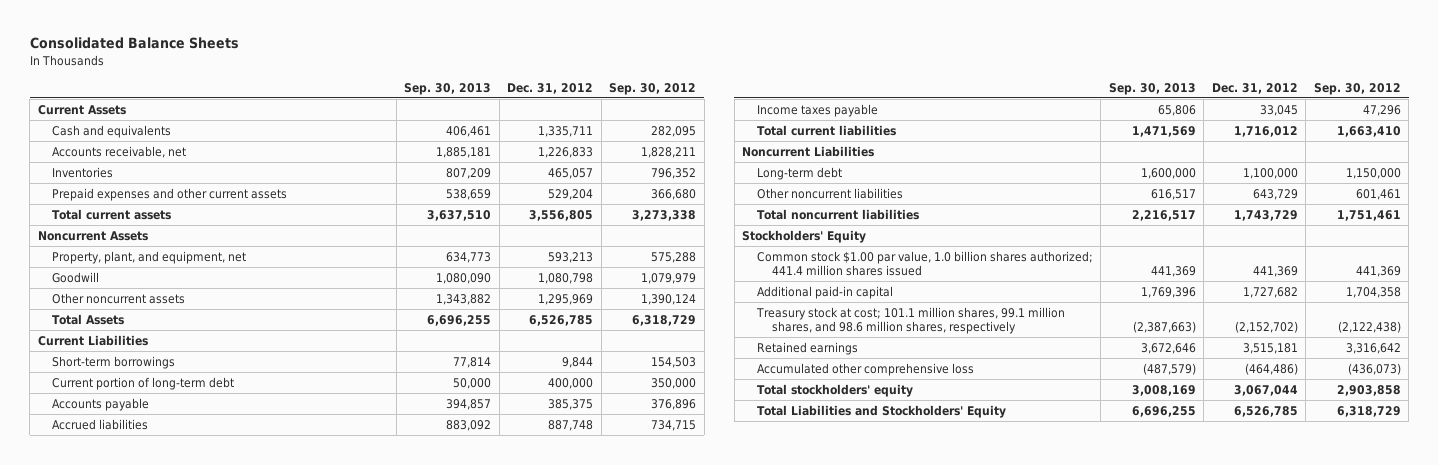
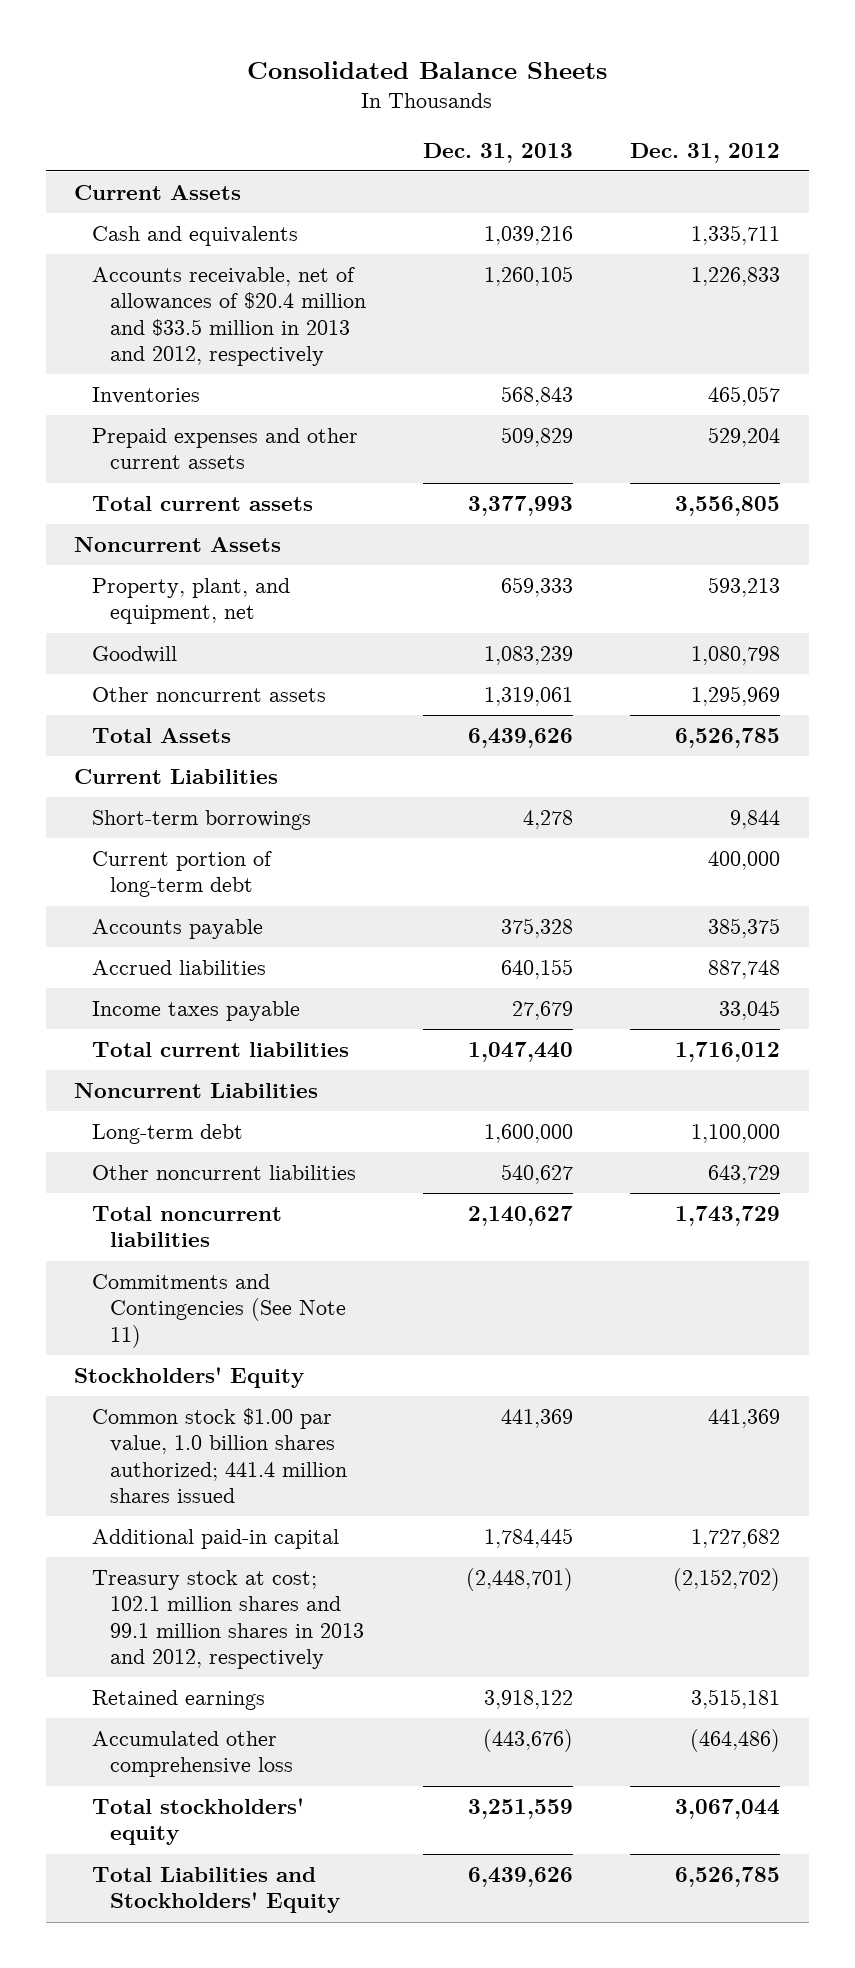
[404,82,492,95] Sep. 30, 2013 -> none
[609,82,697,95] Sep. 30, 2012 -> none
none -> [422,142,573,163] Dec. 31, 2013
[52,145,187,158] Accounts receivable, net -> [91,267,366,367] Accounts receivable, net of allowances of $20.4 million and $33.5 million in 2013 and 2012, respectively
none -> [91,1274,346,1348] Commitments and Contingencies (See Note 11)
[755,306,1065,335] Treasury stock at cost; 101.1 million shares, 99.1 million shares, and 98.6 million shares, respectively -> [91,1570,364,1670] Treasury stock at cost; 102.1 million shares and 99.1 million shares in 2013 and 2012, respectively

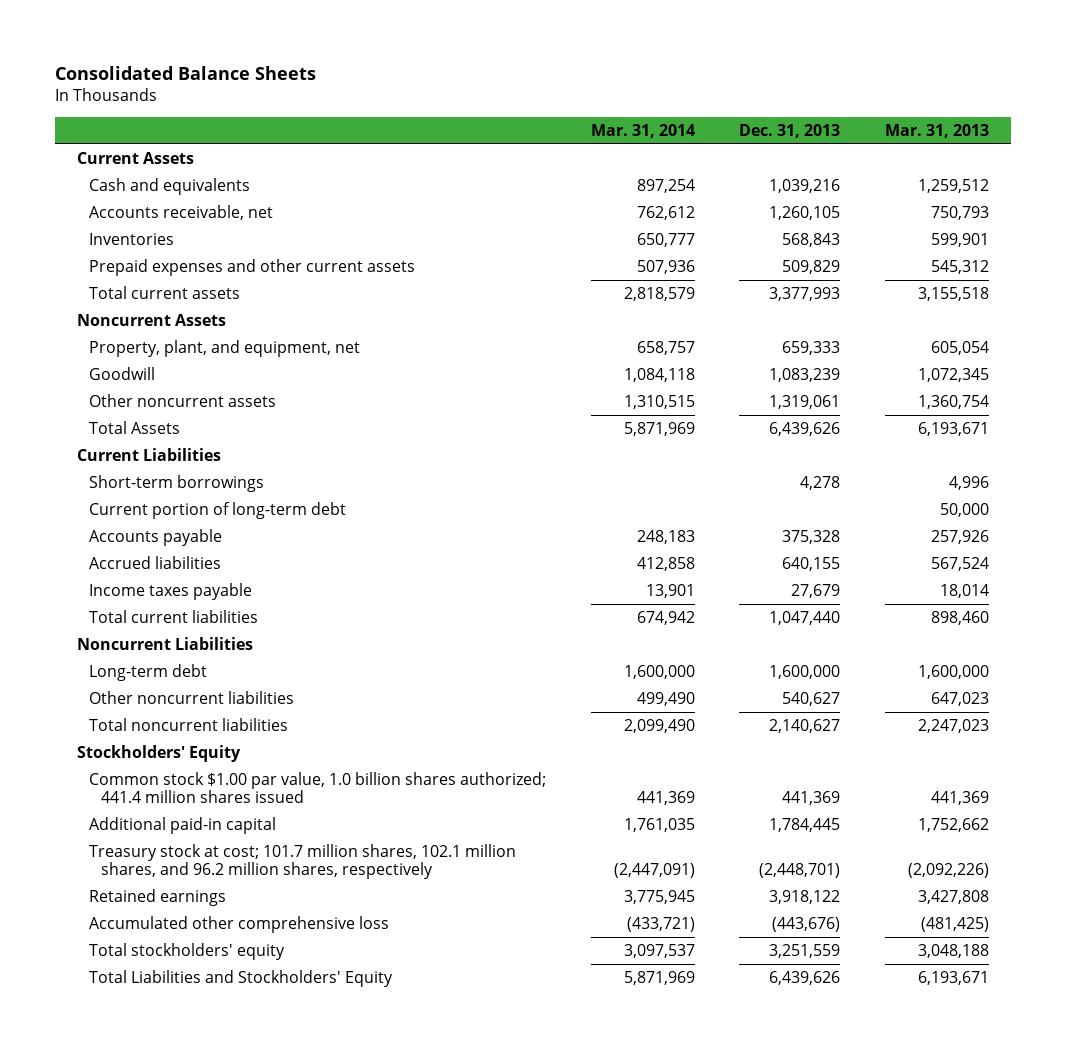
[630,142,781,163] Dec. 31, 2012 -> none
none -> [590,123,695,138] Mar. 31, 2014
none -> [884,123,989,138] Mar. 31, 2013
[91,267,366,367] Accounts receivable, net of allowances of $20.4 million and $33.5 million in 2013 and 2012, respectively -> [88,205,273,221] Accounts receivable, net
[91,1274,346,1348] Commitments and Contingencies (See Note 11) -> none
[91,1570,364,1670] Treasury stock at cost; 102.1 million shares and 99.1 million shares in 2013 and 2012, respectively -> [88,844,516,880] Treasury stock at cost; 101.7 million shares, 102.1 million shares, and 96.2 million shares, respectively

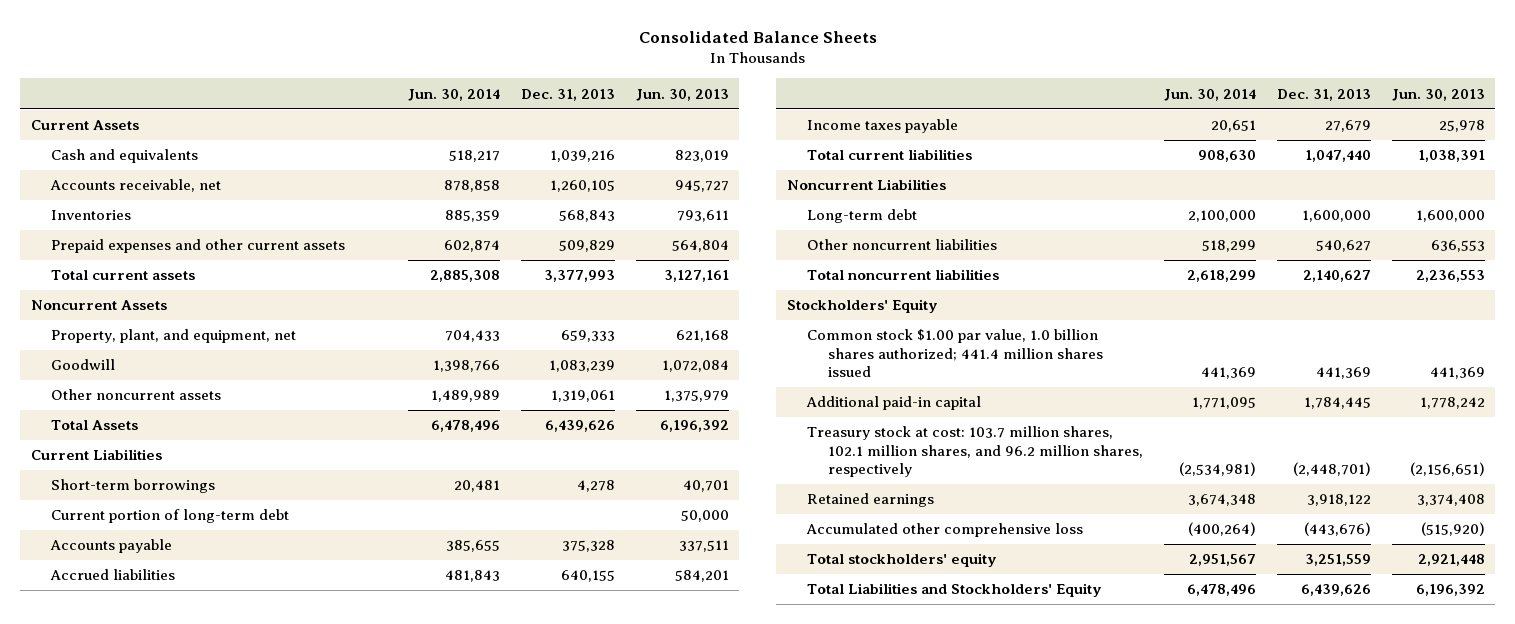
[590,123,695,138] Mar. 31, 2014 -> none
[884,123,989,138] Mar. 31, 2013 -> none
none -> [407,88,500,101] Jun. 30, 2014
none -> [635,88,729,101] Jun. 30, 2013
[88,844,516,880] Treasury stock at cost; 101.7 million shares, 102.1 million shares, and 96.2 million shares, respectively -> [807,426,1144,478] Treasury stock at cost: 103.7 million shares, 102.1 million shares, and 96.2 million shares, respectively

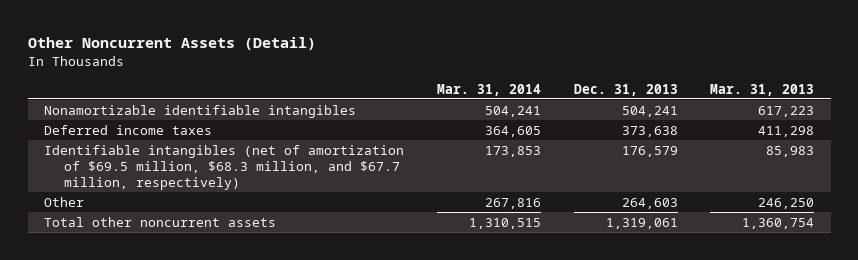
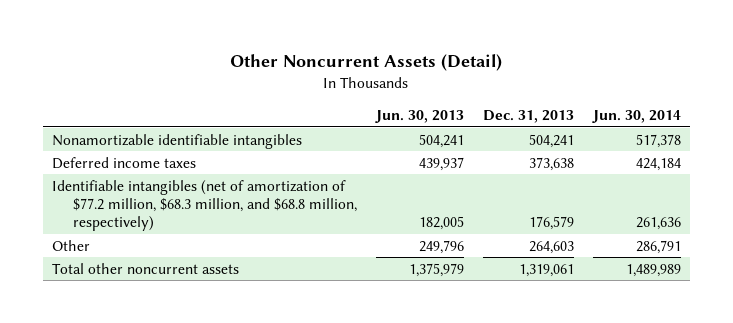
[436,83,541,96] Mar. 31, 2014 -> none
[710,83,815,96] Mar. 31, 2013 -> none
none -> [374,110,464,124] Jun. 30, 2013
none -> [591,110,681,124] Jun. 30, 2014
[44,144,405,190] Identifiable intangibles (net of amortization of $69.5 million, $68.3 million, and $67.7 million, respectively) -> [52,179,357,232] Identifiable intangibles (net of amortization of $77.2 million, $68.3 million, and $68.8 million, respectively)

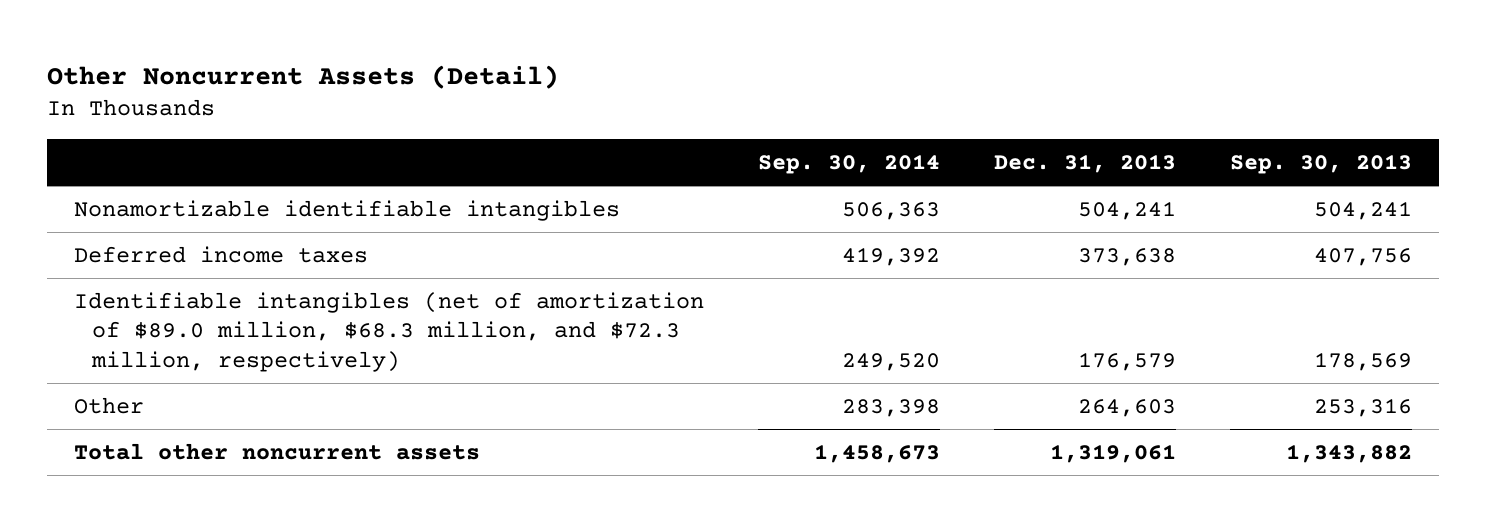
[374,110,464,124] Jun. 30, 2013 -> none
[591,110,681,124] Jun. 30, 2014 -> none
none -> [757,153,940,174] Sep. 30, 2014
none -> [1229,153,1412,174] Sep. 30, 2013
[52,179,357,232] Identifiable intangibles (net of amortization of $77.2 million, $68.3 million, and $68.8 million, respectively) -> [73,291,704,372] Identifiable intangibles (net of amortization of $89.0 million, $68.3 million, and $72.3 million, respectively)

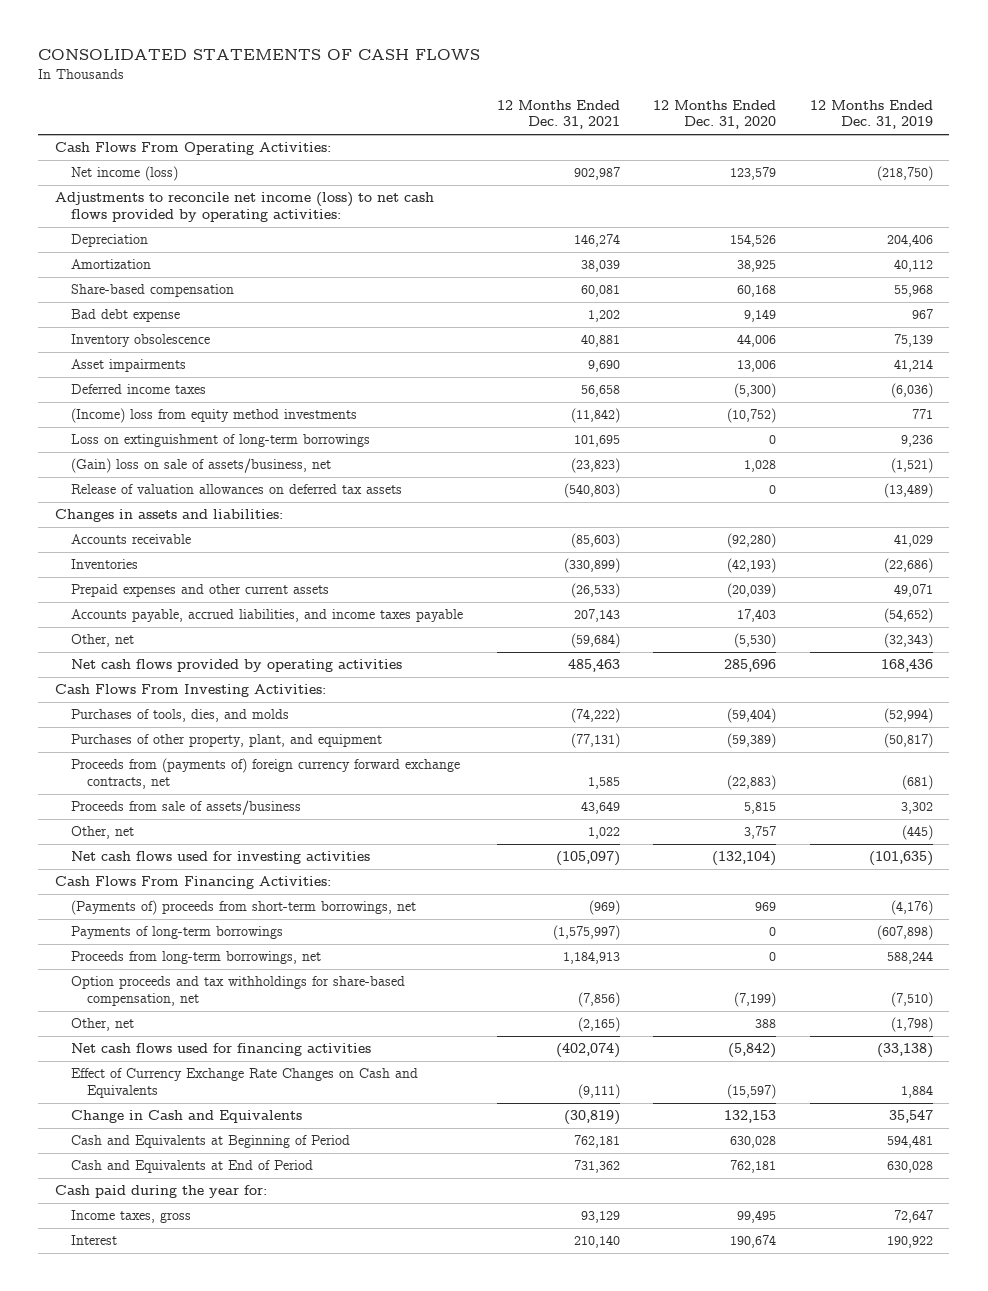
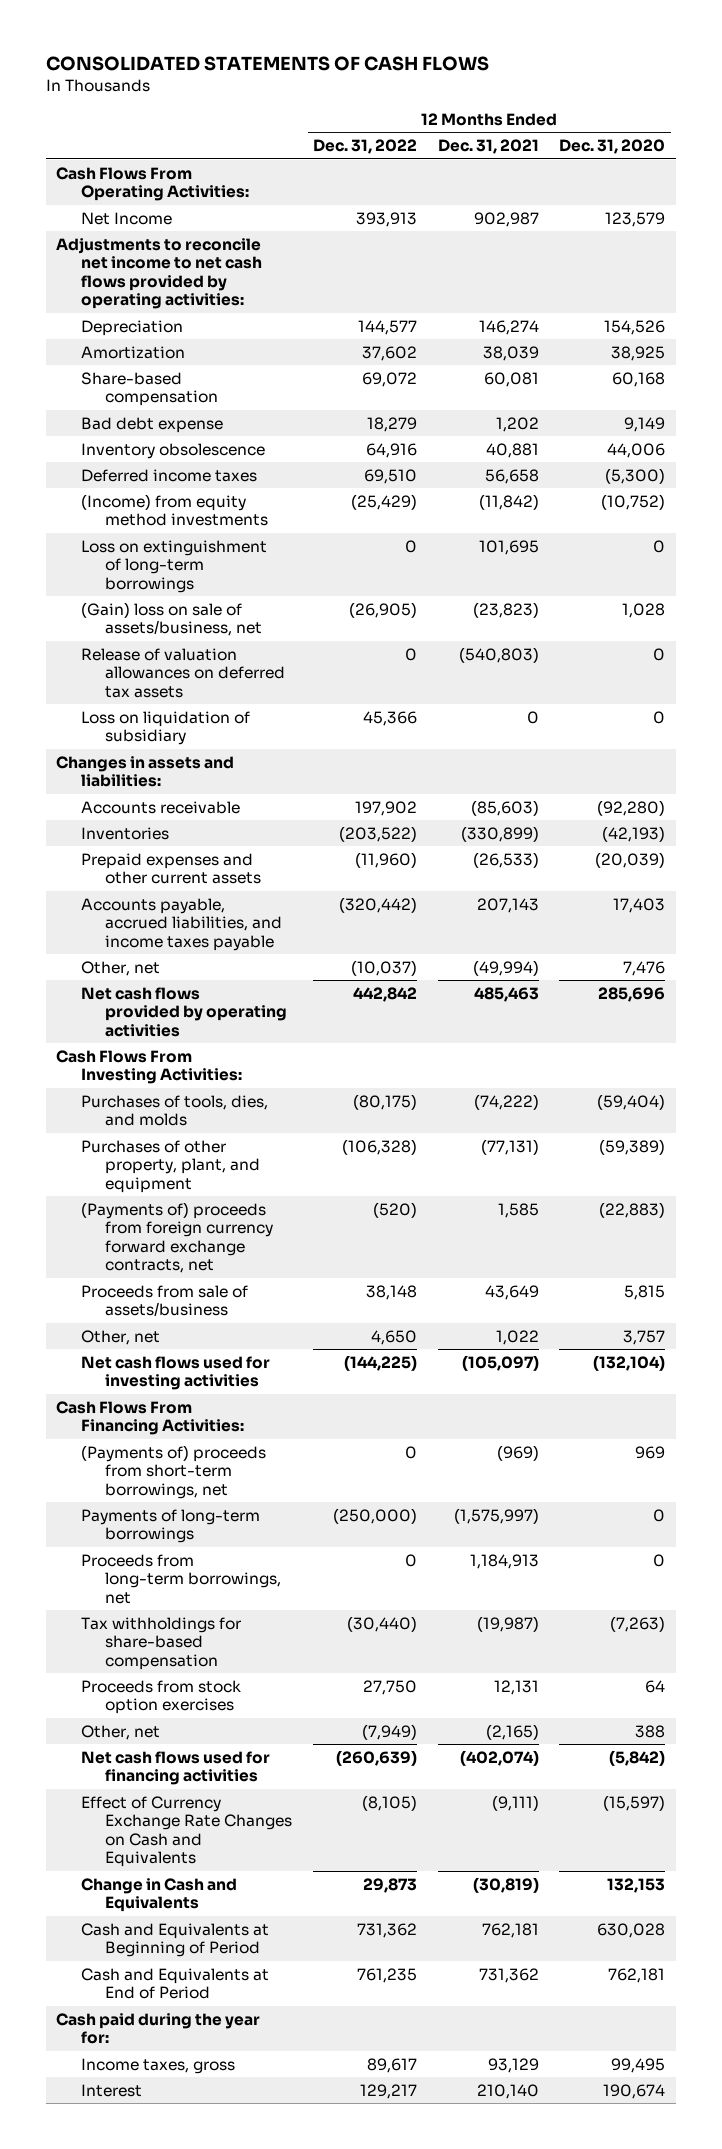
[809,99,933,130] 12 Months Ended Dec. 31, 2019 -> none
none -> [312,139,417,155] Dec. 31, 2022
[70,166,178,182] Net income (loss) -> [80,211,172,225] Net Income
[55,192,435,223] Adjustments to reconcile net income (loss) to net cash flows provided by operating activities: -> [56,237,262,310] Adjustments to reconcile net income to net cash flows provided by operating activities:
[70,359,186,373] Asset impairments -> none
[70,408,357,424] (Income) loss from equity method investments -> [80,493,269,527] (Income) from equity method investments
none -> [80,710,250,746] Loss on liquidation of subsidiary
[570,633,620,649] (59,684) -> [472,959,539,976] (49,994)
[734,633,777,649] (5,530) -> [623,960,666,976] 7,476
[70,758,460,790] Proceeds from (payments of) foreign currency forward exchange contracts, net -> [80,1201,274,1274] (Payments of) proceeds from foreign currency forward exchange contracts, net
[70,976,405,1007] Option proceeds and tax withholdings for share-based compensation, net -> [80,1616,241,1670] Tax withholdings for share-based compensation
[577,992,620,1008] (7,856) -> [476,1615,539,1632] (19,987)
[734,992,777,1008] (7,199) -> [610,1615,666,1632] (7,263)
none -> [80,1679,241,1715] Proceeds from stock option exercises

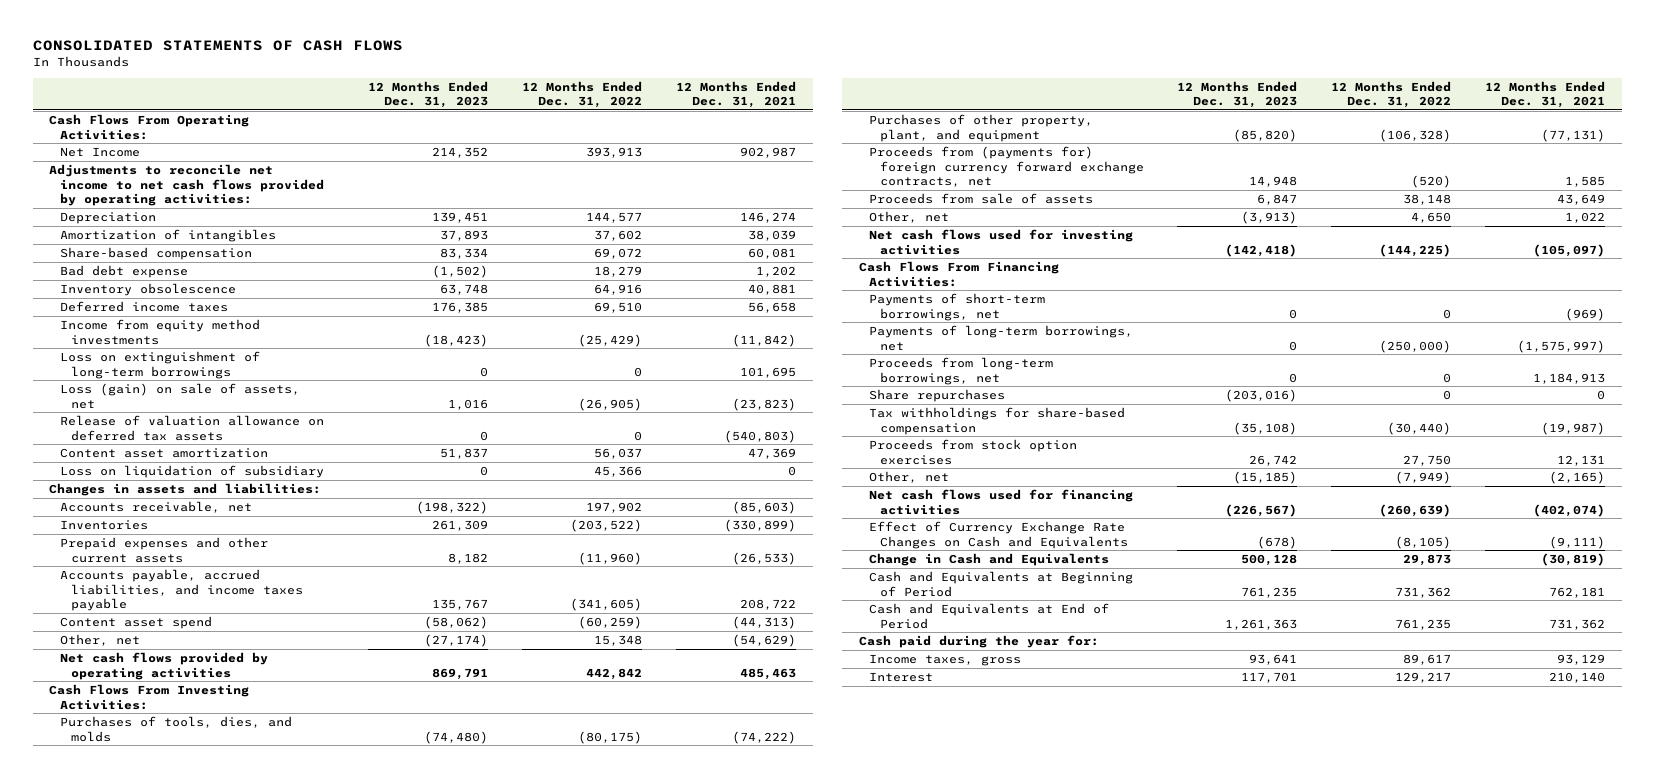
[559,139,666,155] Dec. 31, 2020 -> none
none -> [368,80,489,109] 12 Months Ended Dec. 31, 2023
[80,345,185,359] Amortization -> [60,228,277,242] Amortization of intangibles
[80,493,269,527] (Income) from equity method investments -> [60,318,261,345] Income from equity method investments
[80,601,263,637] (Gain) loss on sale of assets/business, net -> [60,382,301,409] Loss (gain) on sale of assets, net
[80,647,286,698] Release of valuation allowances on deferred tax assets -> [60,414,325,441] Release of valuation allowance on deferred tax assets
none -> [60,447,269,458] Content asset amortization
[80,800,240,814] Accounts receivable -> [60,500,253,513] Accounts receivable, net
[338,896,417,913] (320,442) -> [570,598,643,612] (341,605)
[476,897,539,913] 207,143 -> [739,599,796,611] 208,722
none -> [60,615,213,629] Content asset spend
[350,959,417,976] (10,037) -> [594,634,643,646] 15,348
[472,959,539,976] (49,994) -> [731,633,796,647] (54,629)
[80,1201,274,1274] (Payments of) proceeds from foreign currency forward exchange contracts, net -> [869,145,1144,188] Proceeds from (payments for) foreign currency forward exchange contracts, net
[80,1284,248,1317] Proceeds from sale of assets/business -> [869,192,1094,204] Proceeds from sale of assets
[80,1444,266,1499] (Payments of) proceeds from short-term borrowings, net -> [869,292,1046,321] Payments of short-term borrowings, net
[80,1508,260,1544] Payments of long-term borrowings -> [869,324,1134,351] Payments of long-term borrowings, net
none -> [869,388,1006,402] Share repurchases

